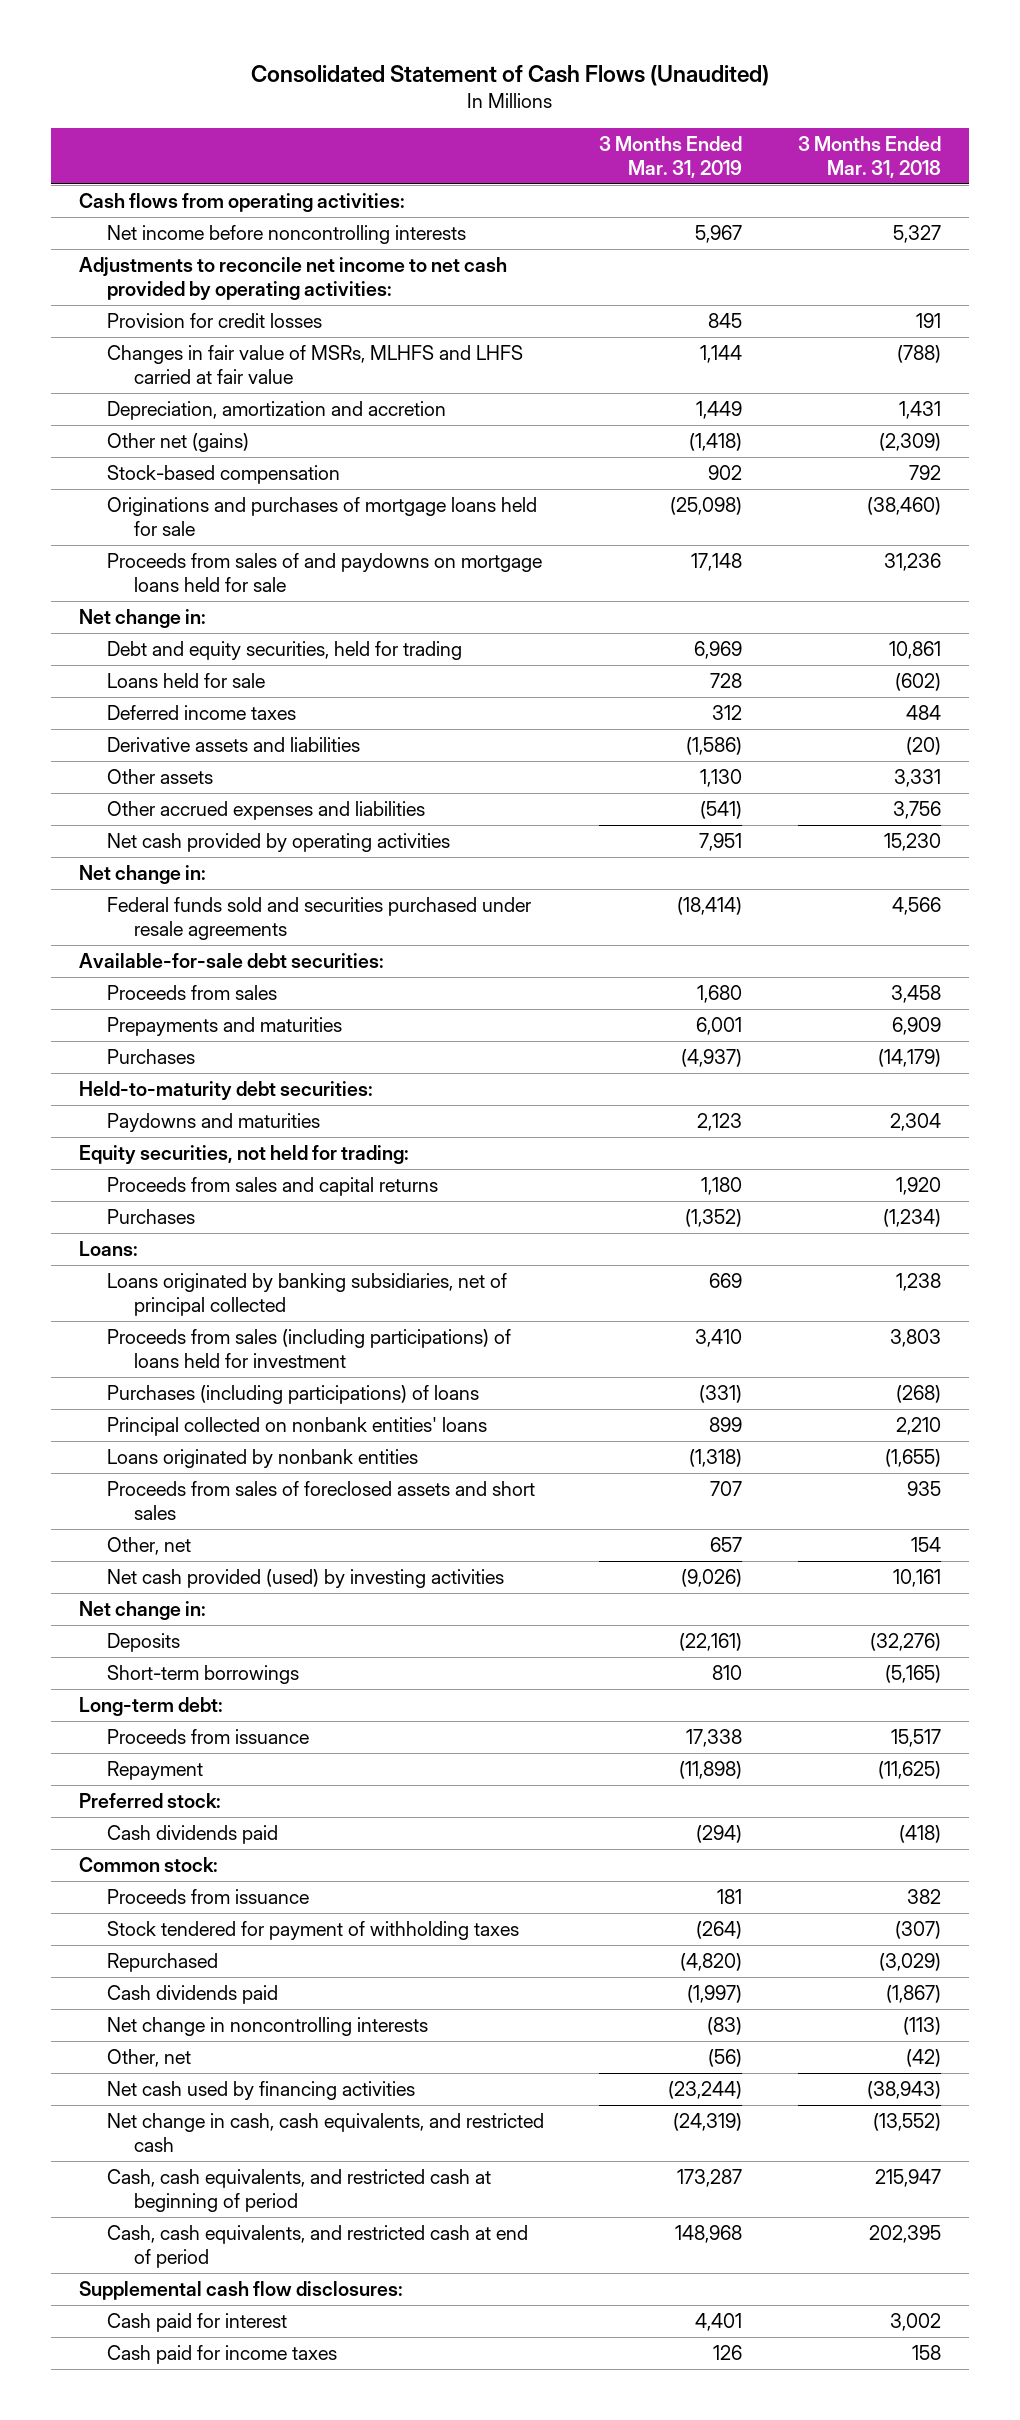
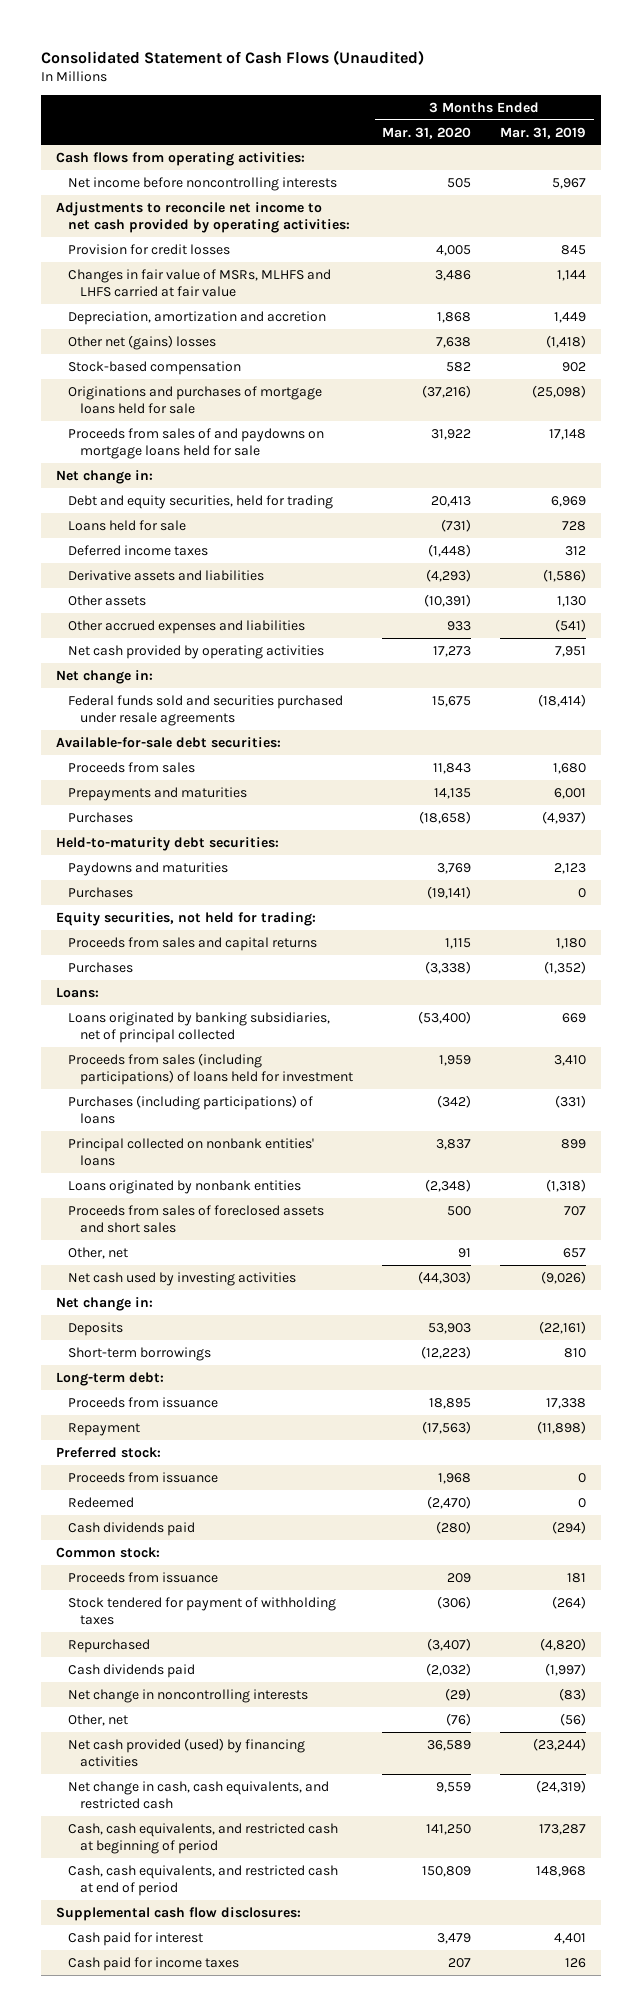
[798,135,942,179] 3 Months Ended Mar. 31, 2018 -> none
none -> [381,126,471,139] Mar. 31, 2020
[106,433,249,453] Other net (gains) -> [67,334,216,350] Other net (gains) losses
none -> [67,886,133,898] Purchases
[106,1569,504,1589] Net cash provided (used) by investing activities -> [67,1271,296,1286] Net cash used by investing activities
none -> [67,1471,218,1483] Proceeds from issuance
none -> [67,1496,134,1508] Redeemed
[106,2081,415,2101] Net cash used by financing activities -> [67,1737,305,1767] Net cash provided (used) by financing activities

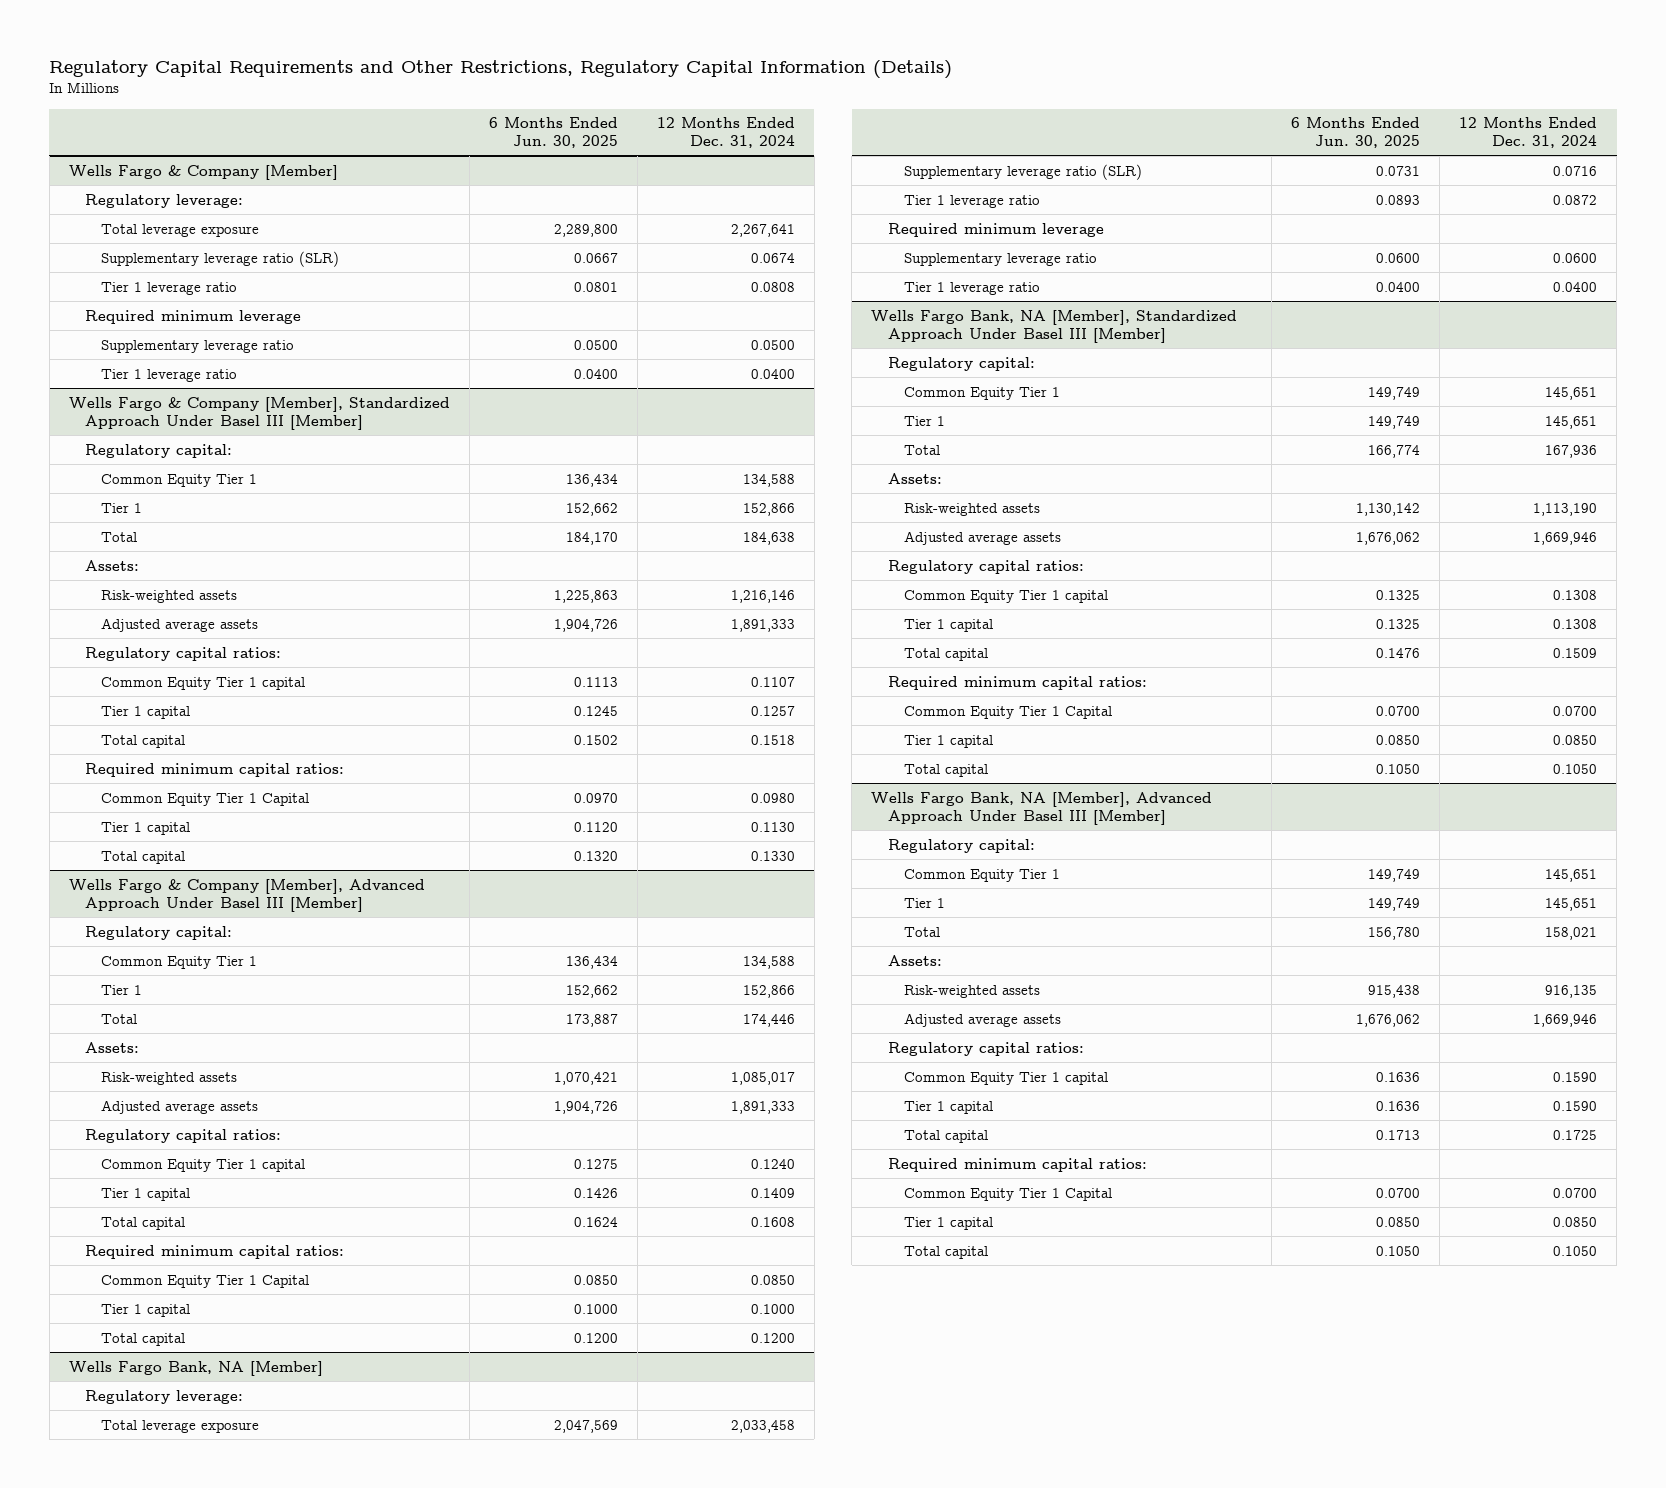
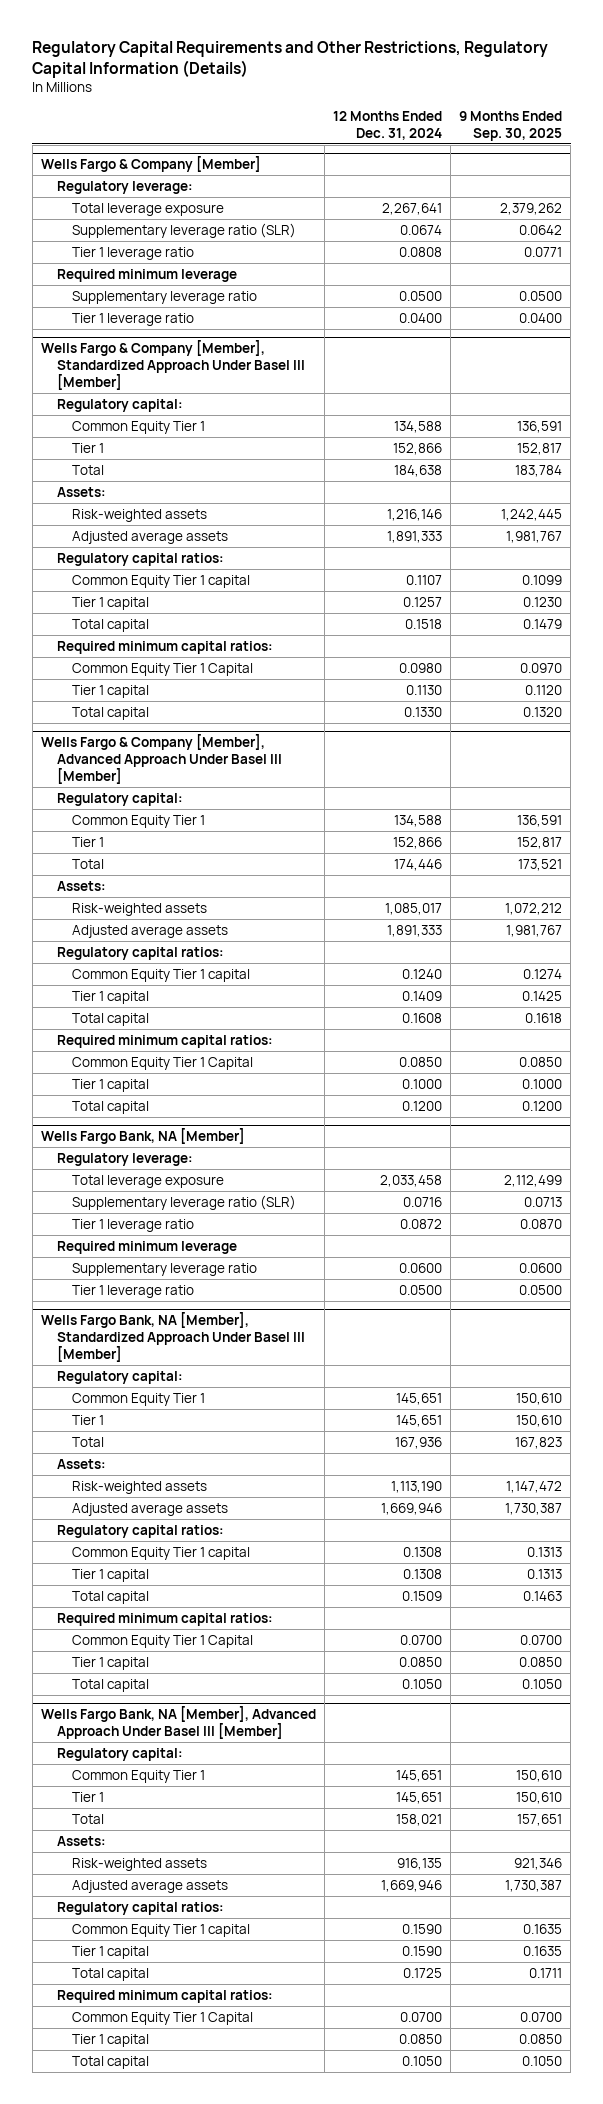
[488,117,618,149] 6 Months Ended Jun. 30, 2025 -> none
none -> [459,110,563,141] 9 Months Ended Sep. 30, 2025
[1553,281,1598,292] 0.0400 -> [399,1284,443,1295] 0.0500

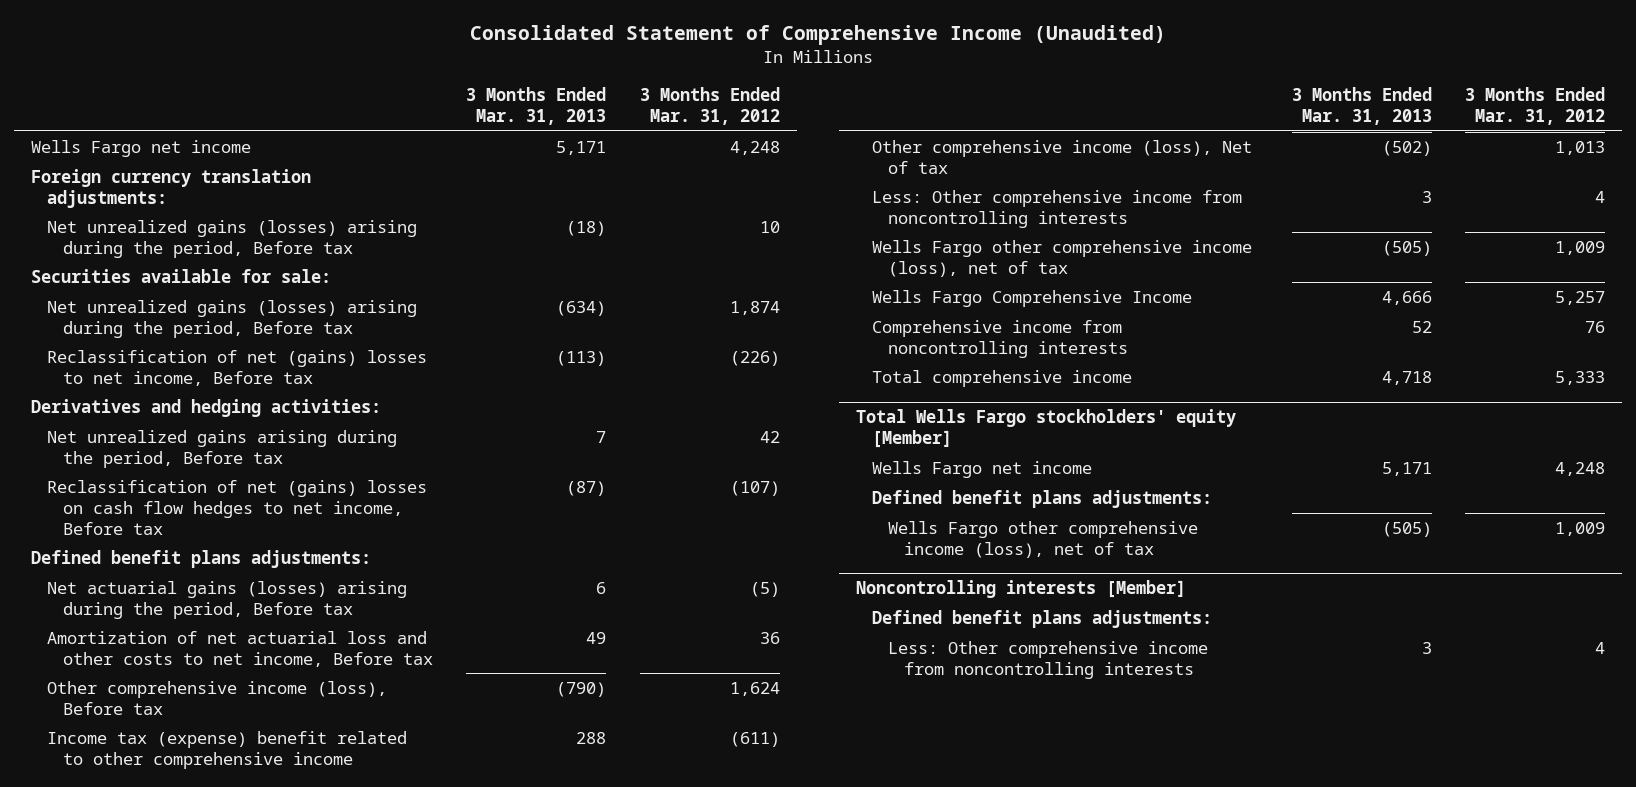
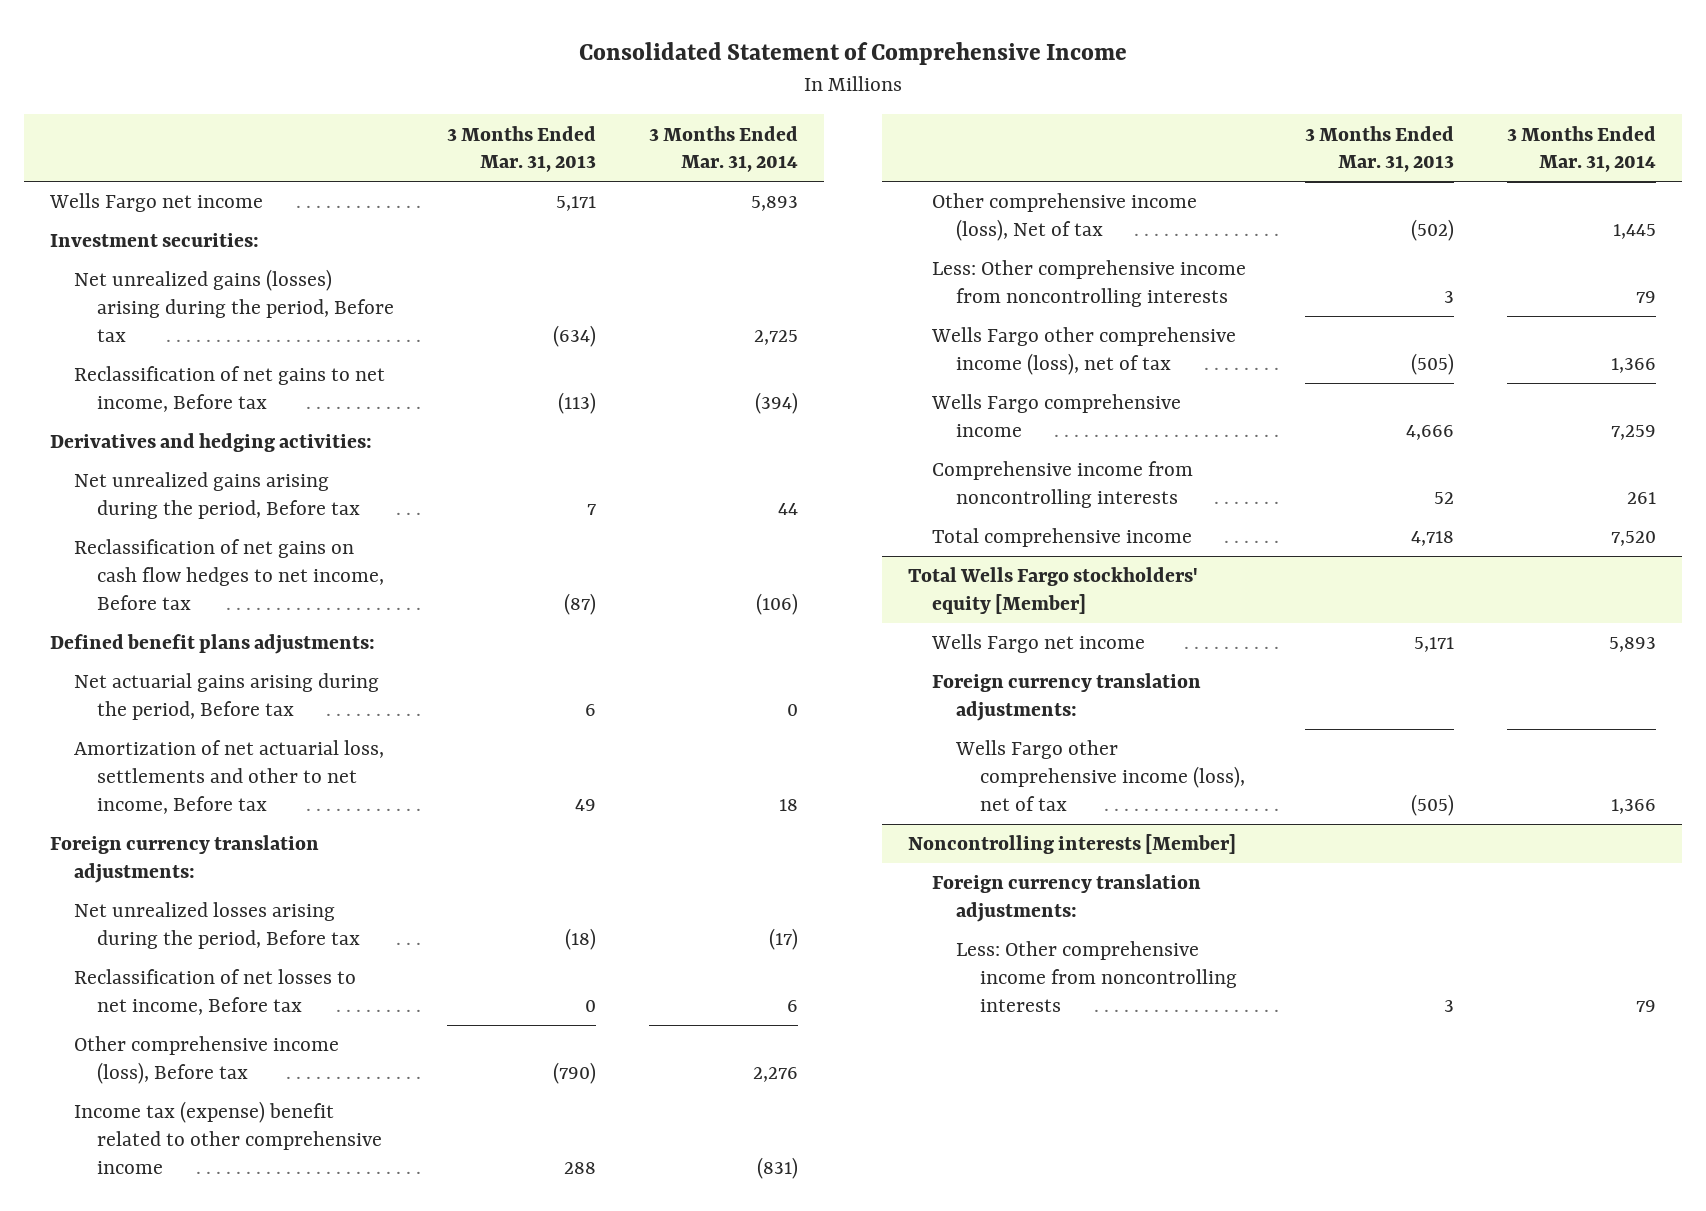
[470,25,1167,46] Consolidated Statement of Comprehensive Income (Unaudited) -> [579,41,1128,65] Consolidated Statement of Comprehensive Income
[639,87,780,126] 3 Months Ended Mar. 31, 2012 -> none
none -> [648,125,798,173] 3 Months Ended Mar. 31, 2014
[46,220,417,258] Net unrealized gains (losses) arising during the period, Before tax -> none
[30,269,331,284] Securities available for sale: -> [50,233,260,248] Investment securities:
[46,350,427,386] Reclassification of net (gains) losses to net income, Before tax -> [73,366,385,412] Reclassification of net gains to net income, Before tax
[46,480,427,535] Reclassification of net (gains) losses on cash flow hedges to net income, Before tax -> [73,539,385,610] Reclassification of net gains on cash flow hedges to net income, Before tax
[46,581,407,619] Net actuarial gains (losses) arising during the period, Before tax -> [73,673,379,720] Net actuarial gains arising during the period, Before tax
[46,631,433,667] Amortization of net actuarial loss and other costs to net income, Before tax -> [73,740,384,814] Amortization of net actuarial loss, settlements and other to net income, Before tax
[30,169,311,208] Foreign currency translation adjustments: -> [50,835,320,883] Foreign currency translation adjustments:
none -> [73,902,361,949] Net unrealized losses arising during the period, Before tax
none -> [73,969,356,1015] Reclassification of net losses to net income, Before tax
[872,290,1193,308] Wells Fargo Comprehensive Income -> [931,394,1182,437] Wells Fargo comprehensive income
[872,490,1213,509] Defined benefit plans adjustments: -> none
none -> [932,673,1202,721] Foreign currency translation adjustments:
[872,610,1213,629] Defined benefit plans adjustments: -> none
none -> [932,874,1202,922] Foreign currency translation adjustments:

